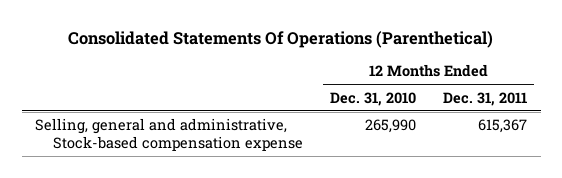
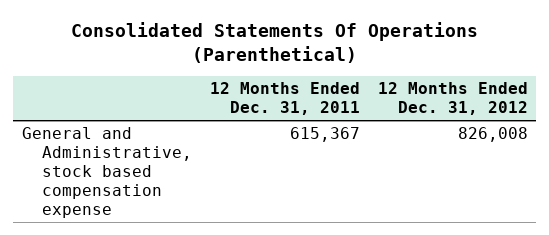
[330,91,417,106] Dec. 31, 2010 -> none
none -> [377,82,528,116] 12 Months Ended Dec. 31, 2012
[35,118,304,151] Selling, general and administrative, Stock-based compensation expense -> [21,127,193,218] General and Administrative, stock based compensation expense

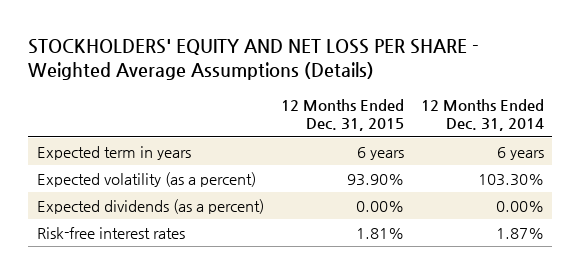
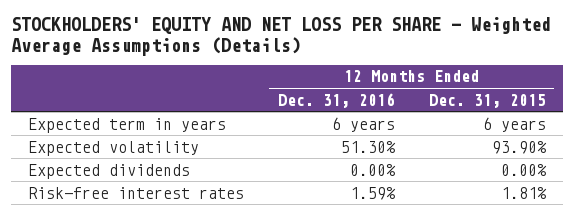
[420,98,544,132] 12 Months Ended Dec. 31, 2014 -> none
none -> [277,92,395,108] Dec. 31, 2016
[36,172,256,188] Expected volatility (as a percent) -> [27,140,199,156] Expected volatility
[36,199,264,215] Expected dividends (as a percent) -> [27,163,190,179] Expected dividends

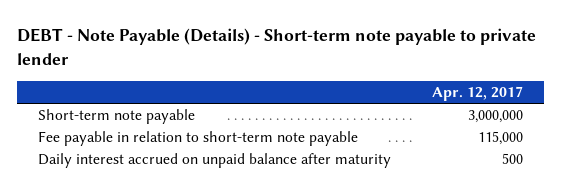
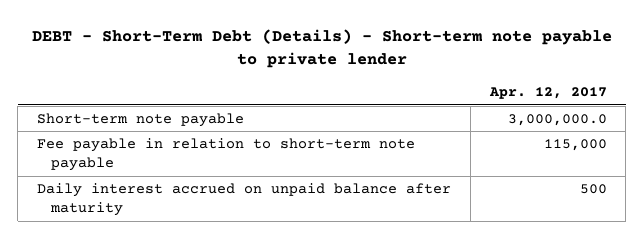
[17,28,537,66] DEBT - Note Payable (Details) - Short-term note payable to private lender -> [31,29,612,69] DEBT - Short-Term Debt (Details) - Short-term note payable to private lender
[468,110,524,124] 3,000,000 -> [507,113,607,126] 3,000,000.0

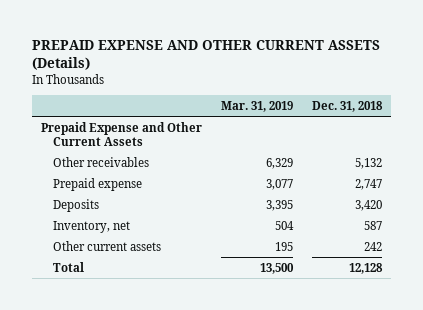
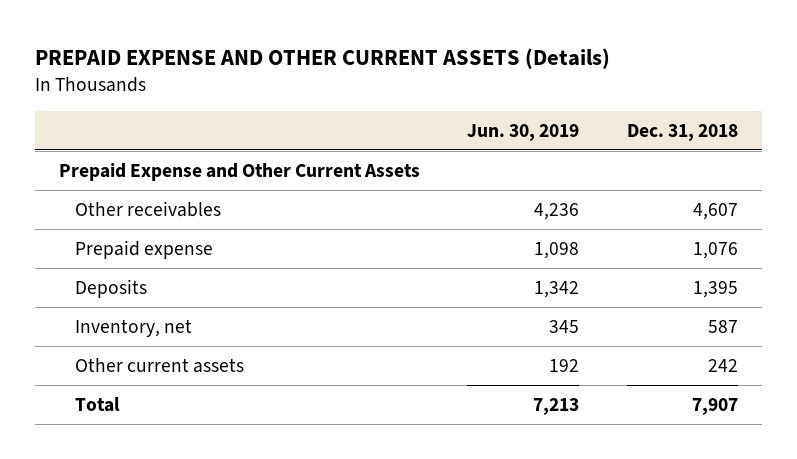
[221,100,294,112] Mar. 31, 2019 -> none
none -> [467,123,580,141] Jun. 30, 2019
[354,157,382,169] 5,132 -> [692,202,738,220] 4,607
[354,178,382,190] 2,747 -> [692,241,738,259] 1,076
[354,199,382,211] 3,420 -> [692,280,738,298] 1,395
[348,262,383,274] 12,128 -> [691,397,738,415] 7,907

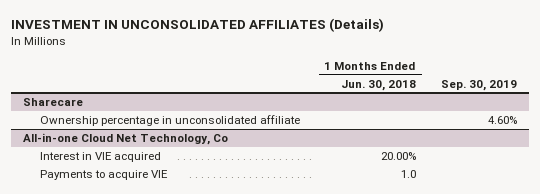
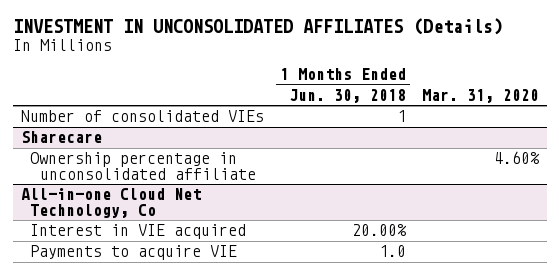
[440,79,517,91] Sep. 30, 2019 -> none
none -> [421,89,539,104] Mar. 31, 2020
none -> [20,110,264,123] Number of consolidated VIEs

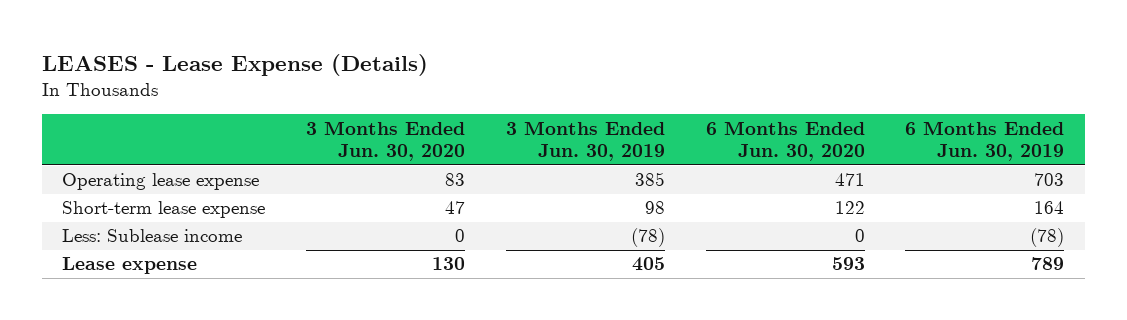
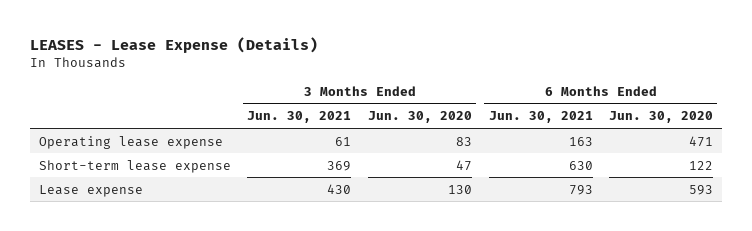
[505,120,665,162] 3 Months Ended Jun. 30, 2019 -> none
[905,120,1065,162] 6 Months Ended Jun. 30, 2019 -> none
none -> [247,111,352,124] Jun. 30, 2021
none -> [488,111,593,124] Jun. 30, 2021
[62,229,243,243] Less: Sublease income -> none

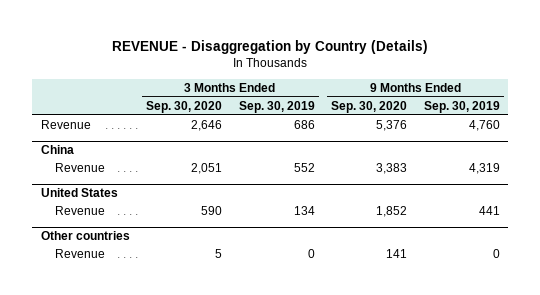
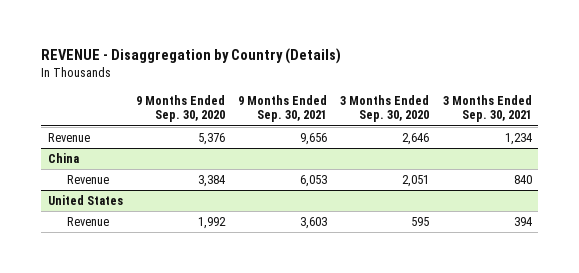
[238,101,315,114] Sep. 30, 2019 -> none
[423,101,500,114] Sep. 30, 2019 -> none
none -> [238,94,328,123] 9 Months Ended Sep. 30, 2021
none -> [442,94,532,123] 3 Months Ended Sep. 30, 2021
[376,163,408,175] 3,383 -> [197,174,225,187] 3,384
[40,231,130,241] Other countries -> none
[54,249,105,259] Revenue -> none
[201,206,223,216] 590 -> [411,216,430,226] 595
[376,206,408,218] 1,852 -> [197,216,226,229] 1,992

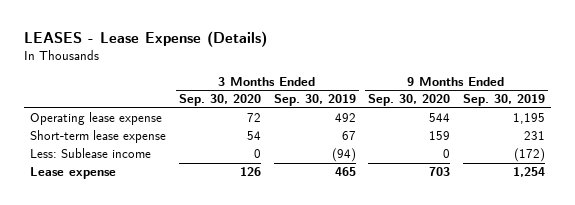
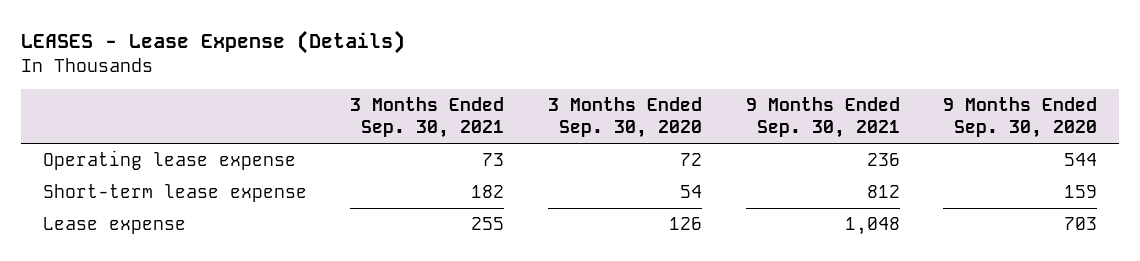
[273,94,356,107] Sep. 30, 2019 -> none
[462,94,545,107] Sep. 30, 2019 -> none
none -> [350,97,505,139] 3 Months Ended Sep. 30, 2021
none -> [745,97,900,139] 9 Months Ended Sep. 30, 2021
[30,148,152,159] Less: Sublease income -> none

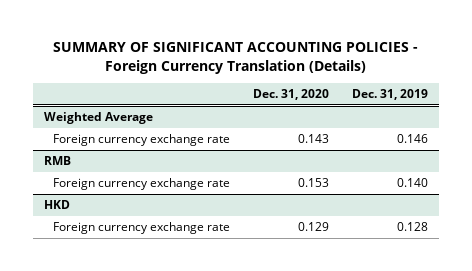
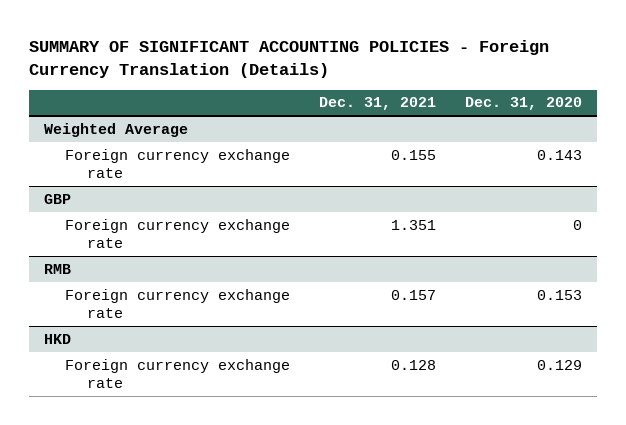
[352,89,429,101] Dec. 31, 2019 -> none
none -> [319,97,437,111] Dec. 31, 2021
none -> [43,193,71,204] GBP
none -> [65,218,291,248] Foreign currency exchange rate

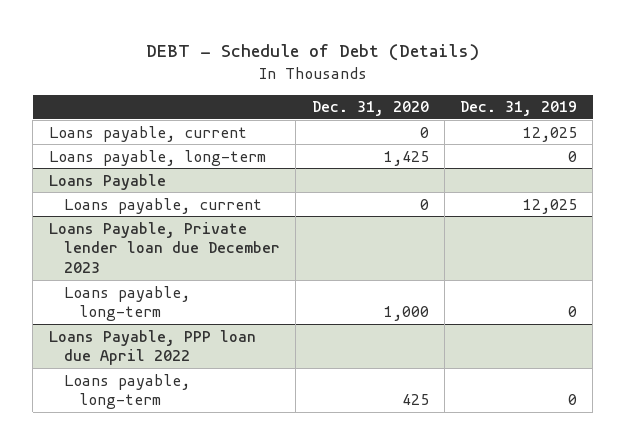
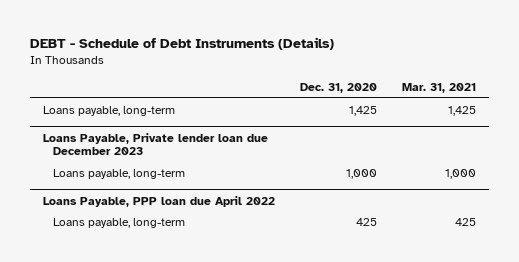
[145,44,479,62] DEBT - Schedule of Debt (Details) -> [30,37,335,51] DEBT - Schedule of Debt Instruments (Details)
[460,101,578,117] Dec. 31, 2019 -> none
none -> [401,82,476,93] Mar. 31, 2021
[48,125,247,142] Loans payable, current -> none
[48,173,166,190] Loans Payable -> none
[63,197,262,214] Loans payable, current -> none

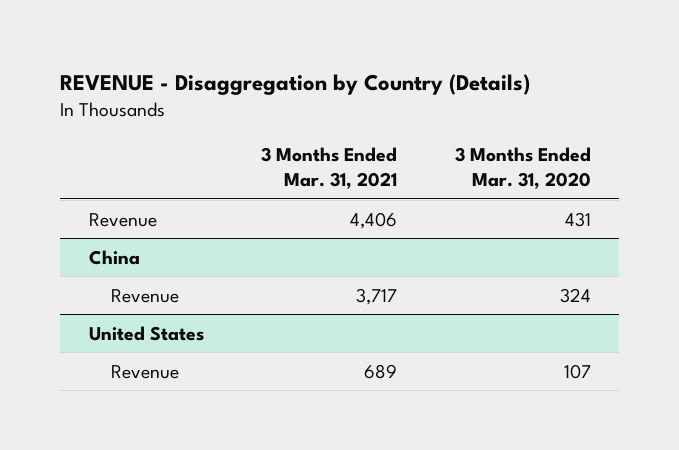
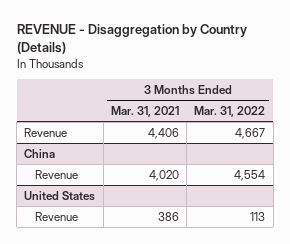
[454,147,591,190] 3 Months Ended Mar. 31, 2020 -> none
none -> [194,105,266,117] Mar. 31, 2022
[356,287,398,305] 3,717 -> [148,169,179,181] 4,020
[364,363,398,379] 689 -> [157,211,179,221] 386

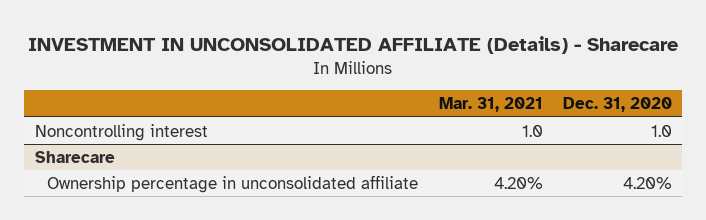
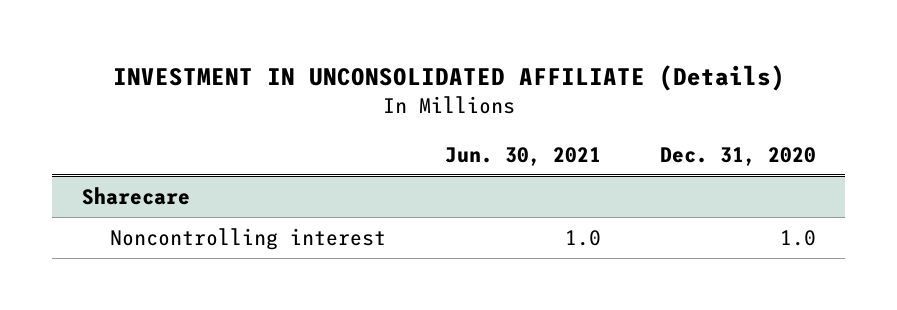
[28,35,679,54] INVESTMENT IN UNCONSOLIDATED AFFILIATE (Details) - Sharecare -> [112,64,785,91] INVESTMENT IN UNCONSOLIDATED AFFILIATE (Details)
[438,97,543,113] Mar. 31, 2021 -> none
none -> [444,146,601,166] Jun. 30, 2021
[34,123,208,141] Noncontrolling interest -> none
[47,174,419,193] Ownership percentage in unconsolidated affiliate -> none
none -> [109,227,386,250] Noncontrolling interest

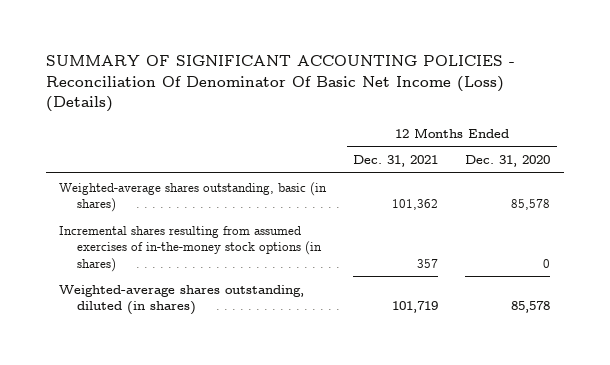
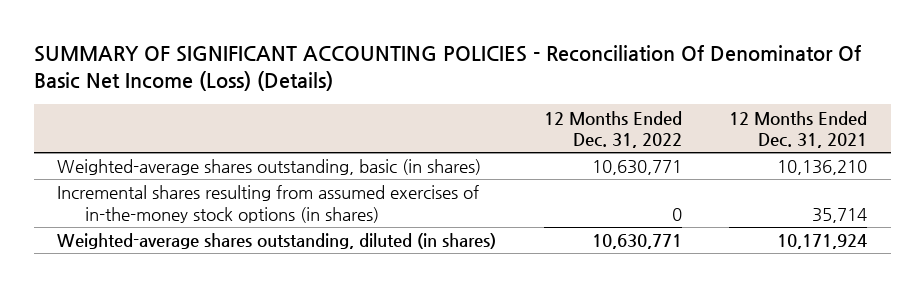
[465,155,551,168] Dec. 31, 2020 -> none
none -> [543,110,682,148] 12 Months Ended Dec. 31, 2022
[392,199,439,211] 101,362 -> [777,160,868,176] 10,136,210
[417,258,439,268] 357 -> [812,207,868,223] 35,714
[392,301,439,314] 101,719 -> [777,234,868,250] 10,171,924

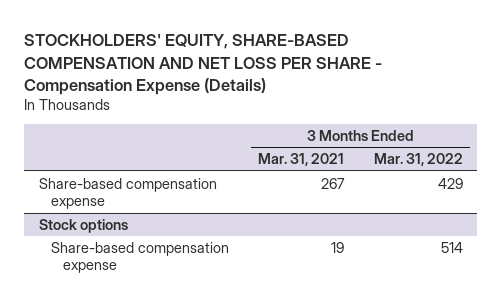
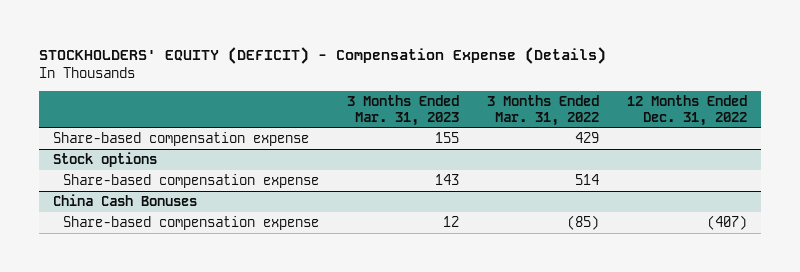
[24,34,383,95] STOCKHOLDERS' EQUITY, SHARE-BASED COMPENSATION AND NET LOSS PER SHARE - Compensation Expense (Details) -> [39,46,607,64] STOCKHOLDERS' EQUITY (DEFICIT) - Compensation Expense (Details)
[258,153,345,167] Mar. 31, 2021 -> none
none -> [346,94,459,126] 3 Months Ended Mar. 31, 2023
none -> [626,94,747,126] 12 Months Ended Dec. 31, 2022
none -> [53,194,198,207] China Cash Bonuses
none -> [63,216,320,231] Share-based compensation expense

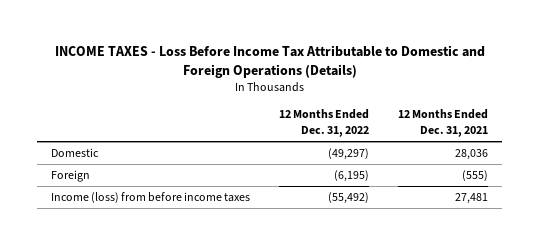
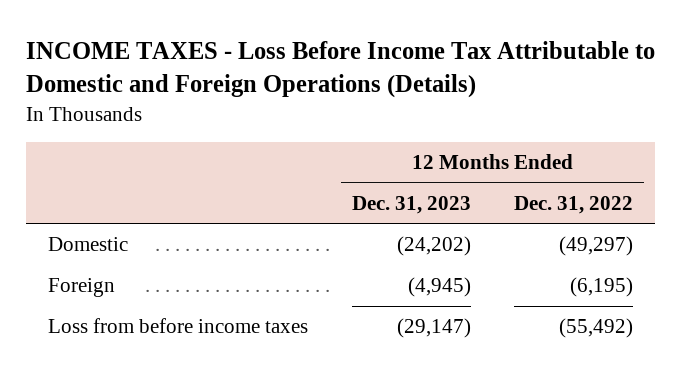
[398,109,489,137] 12 Months Ended Dec. 31, 2021 -> none
none -> [351,195,471,214] Dec. 31, 2023
[51,192,251,204] Income (loss) from before income taxes -> [47,318,308,334] Loss from before income taxes

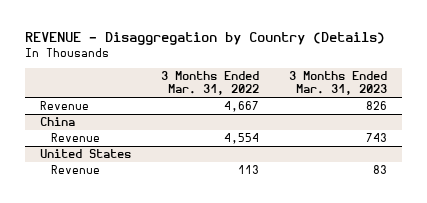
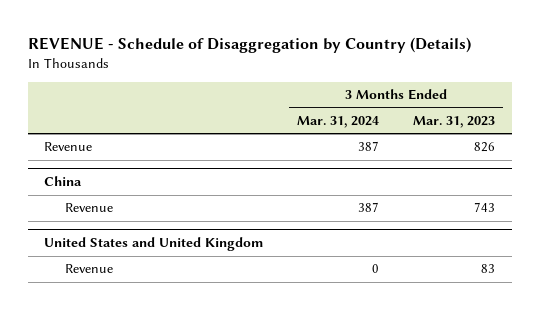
[25,32,386,46] REVENUE - Disaggregation by Country (Details) -> [27,37,471,54] REVENUE - Schedule of Disaggregation by Country (Details)
[161,71,260,96] 3 Months Ended Mar. 31, 2022 -> none
none -> [297,115,380,128] Mar. 31, 2024
[40,149,132,159] United States -> [44,237,264,252] United States and United Kingdom

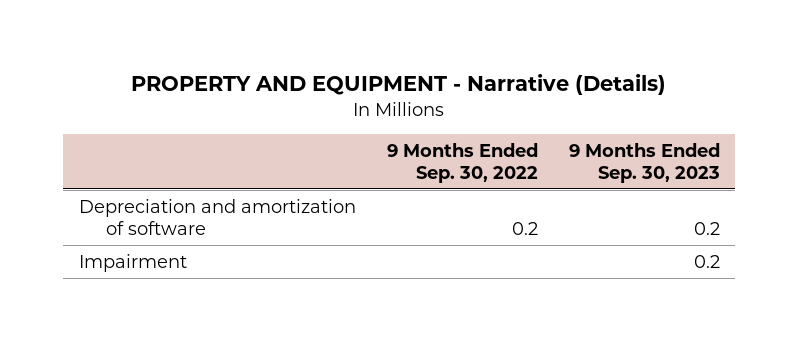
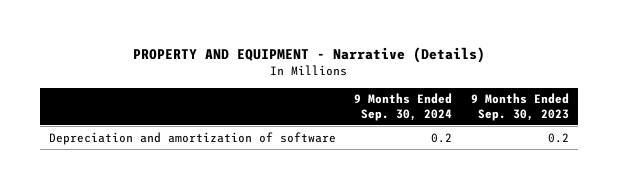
[386,142,538,183] 9 Months Ended Sep. 30, 2022 -> none
none -> [354,93,453,121] 9 Months Ended Sep. 30, 2024
[78,253,187,272] Impairment -> none

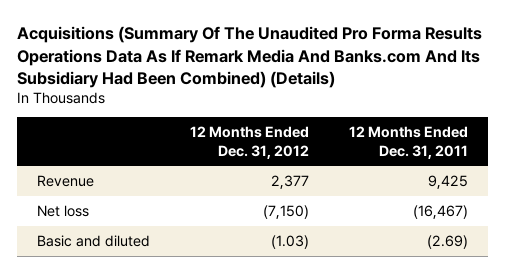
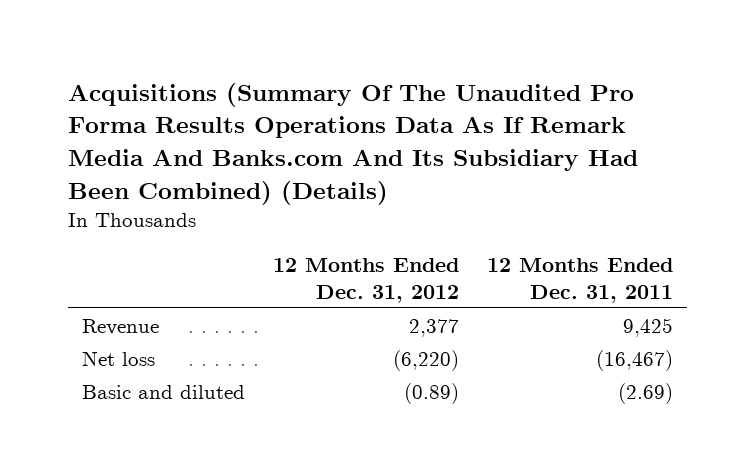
[263,204,310,219] (7,150) -> [392,349,459,371] (6,220)
[271,234,310,249] (1.03) -> [403,382,459,404] (0.89)

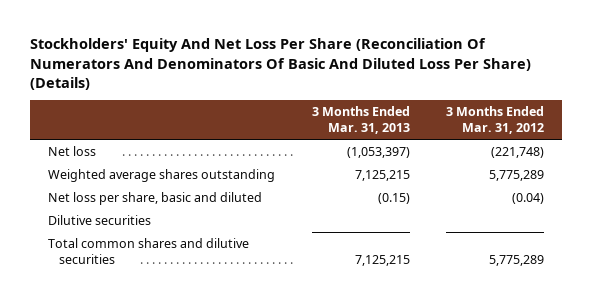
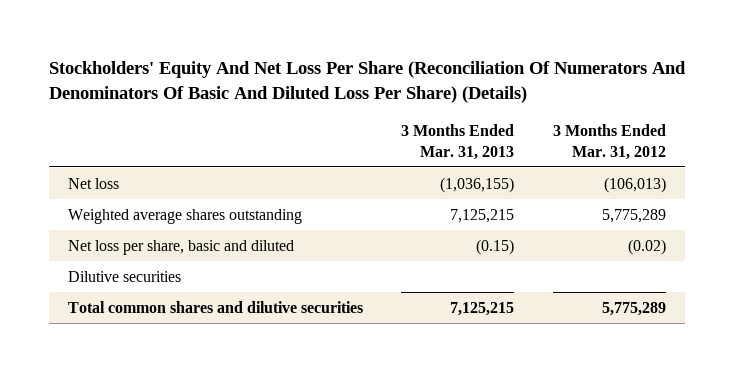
[346,147,410,159] (1,053,397) -> [440,176,515,193] (1,036,155)
[490,147,544,159] (221,748) -> [603,176,666,193] (106,013)
[511,193,544,205] (0.04) -> [627,238,666,255] (0.02)

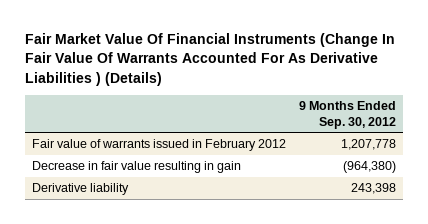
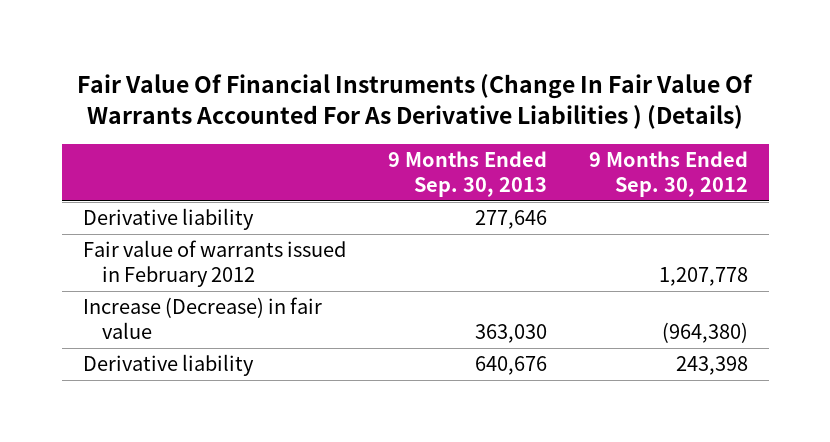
[25,33,396,86] Fair Market Value Of Financial Instruments (Change In Fair Value Of Warrants Accounted For As Derivative Liabilities ) (Details) -> [77,73,754,129] Fair Value Of Financial Instruments (Change In Fair Value Of Warrants Accounted For As Derivative Liabilities ) (Details)
none -> [387,151,547,197] 9 Months Ended Sep. 30, 2013
none -> [82,208,254,231] Derivative liability
[31,161,241,174] Decrease in fair value resulting in gain -> [82,297,322,340] Increase (Decrease) in fair value

